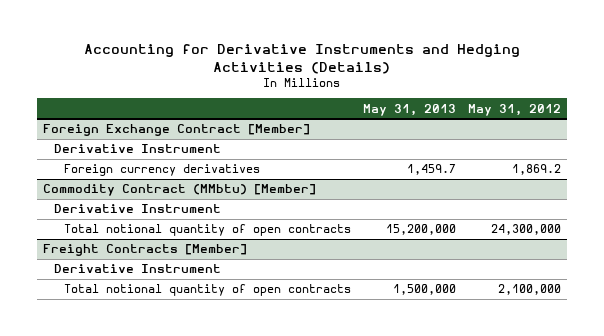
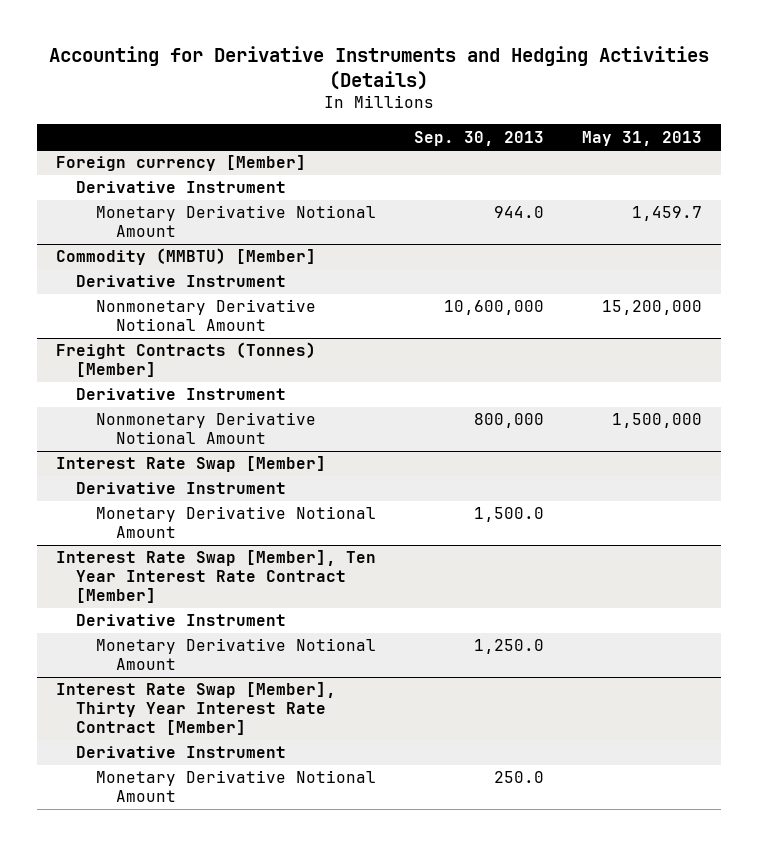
[467,103,561,116] May 31, 2012 -> none
none -> [414,130,545,146] Sep. 30, 2013
[42,124,310,137] Foreign Exchange Contract [Member] -> none
[53,144,221,154] Derivative Instrument -> none
[64,164,261,177] Foreign currency derivatives -> none
none -> [55,155,306,172] Foreign currency [Member]
none -> [75,181,286,194] Derivative Instrument
none -> [96,205,377,238] Monetary Derivative Notional Amount
[42,184,316,197] Commodity Contract (MMbtu) [Member] -> [55,248,316,266] Commodity (MMBTU) [Member]
[64,224,352,237] Total notional quantity of open contracts -> [96,299,317,332] Nonmonetary Derivative Notional Amount
[42,244,247,257] Freight Contracts [Member] -> [55,342,316,378] Freight Contracts (Tonnes) [Member]
[64,284,352,297] Total notional quantity of open contracts -> [96,412,317,445] Nonmonetary Derivative Notional Amount
none -> [55,456,326,473] Interest Rate Swap [Member]
none -> [75,482,286,495] Derivative Instrument
none -> [96,506,377,539] Monetary Derivative Notional Amount
none -> [55,550,376,603] Interest Rate Swap [Member], Ten Year Interest Rate Contract [Member]
none -> [75,614,286,627] Derivative Instrument
none -> [96,638,377,671] Monetary Derivative Notional Amount
none -> [55,682,336,735] Interest Rate Swap [Member], Thirty Year Interest Rate Contract [Member]
none -> [75,746,286,759] Derivative Instrument
none -> [96,770,377,803] Monetary Derivative Notional Amount

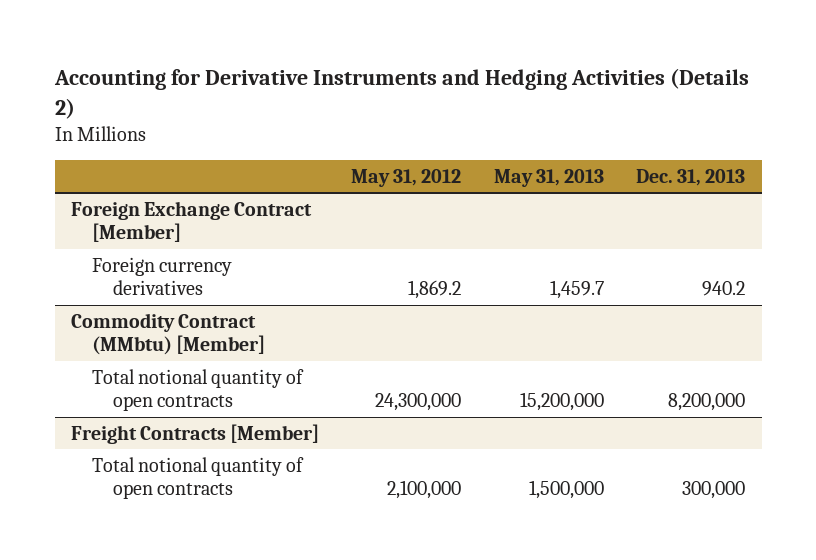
[48,45,709,90] Accounting for Derivative Instruments and Hedging Activities (Details) -> [53,67,749,119] Accounting for Derivative Instruments and Hedging Activities (Details 2)
[414,130,545,146] Sep. 30, 2013 -> none
none -> [351,168,462,187] May 31, 2012
none -> [636,168,746,186] Dec. 31, 2013
[55,155,306,172] Foreign currency [Member] -> none
[75,181,286,194] Derivative Instrument -> none
[96,205,377,238] Monetary Derivative Notional Amount -> none
[75,275,286,288] Derivative Instrument -> none
[75,388,286,401] Derivative Instrument -> none
[55,456,326,473] Interest Rate Swap [Member] -> none
[75,482,286,495] Derivative Instrument -> none
[96,506,377,539] Monetary Derivative Notional Amount -> none
[55,550,376,603] Interest Rate Swap [Member], Ten Year Interest Rate Contract [Member] -> none
[75,614,286,627] Derivative Instrument -> none
[96,638,377,671] Monetary Derivative Notional Amount -> none
[55,682,336,735] Interest Rate Swap [Member], Thirty Year Interest Rate Contract [Member] -> none
[75,746,286,759] Derivative Instrument -> none
[96,770,377,803] Monetary Derivative Notional Amount -> none
none -> [71,200,313,243] Foreign Exchange Contract [Member]
none -> [91,256,232,296] Foreign currency derivatives
[55,248,316,266] Commodity (MMBTU) [Member] -> [71,312,265,356] Commodity Contract (MMbtu) [Member]
[96,299,317,332] Nonmonetary Derivative Notional Amount -> [91,368,304,412] Total notional quantity of open contracts
[55,342,316,378] Freight Contracts (Tonnes) [Member] -> [71,423,320,444] Freight Contracts [Member]
[96,412,317,445] Nonmonetary Derivative Notional Amount -> [91,456,304,500] Total notional quantity of open contracts

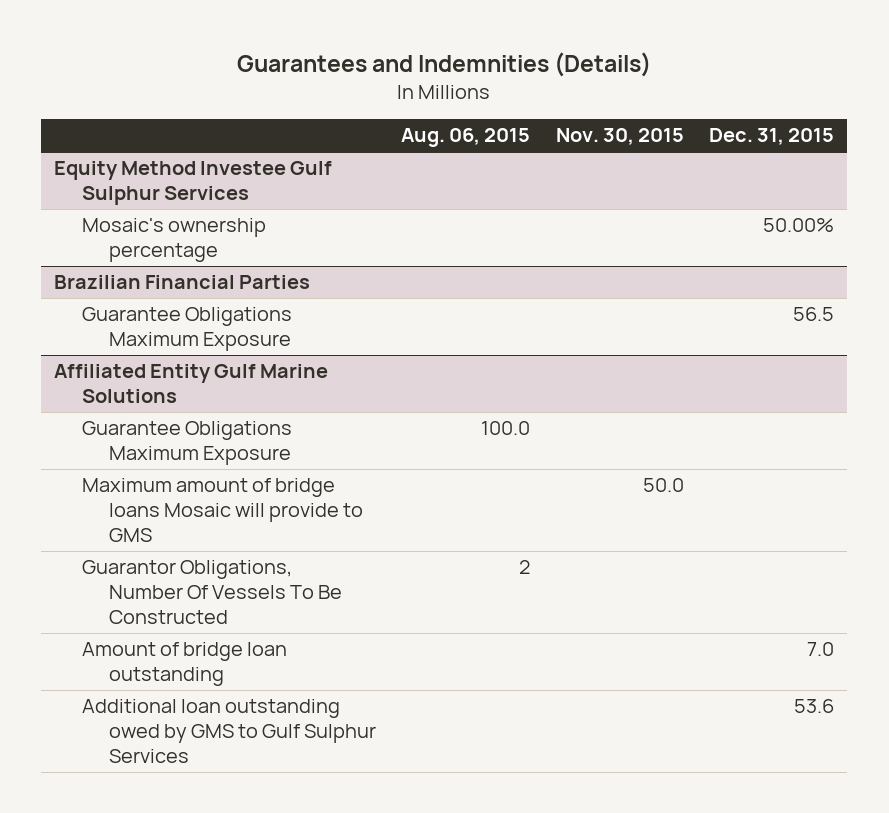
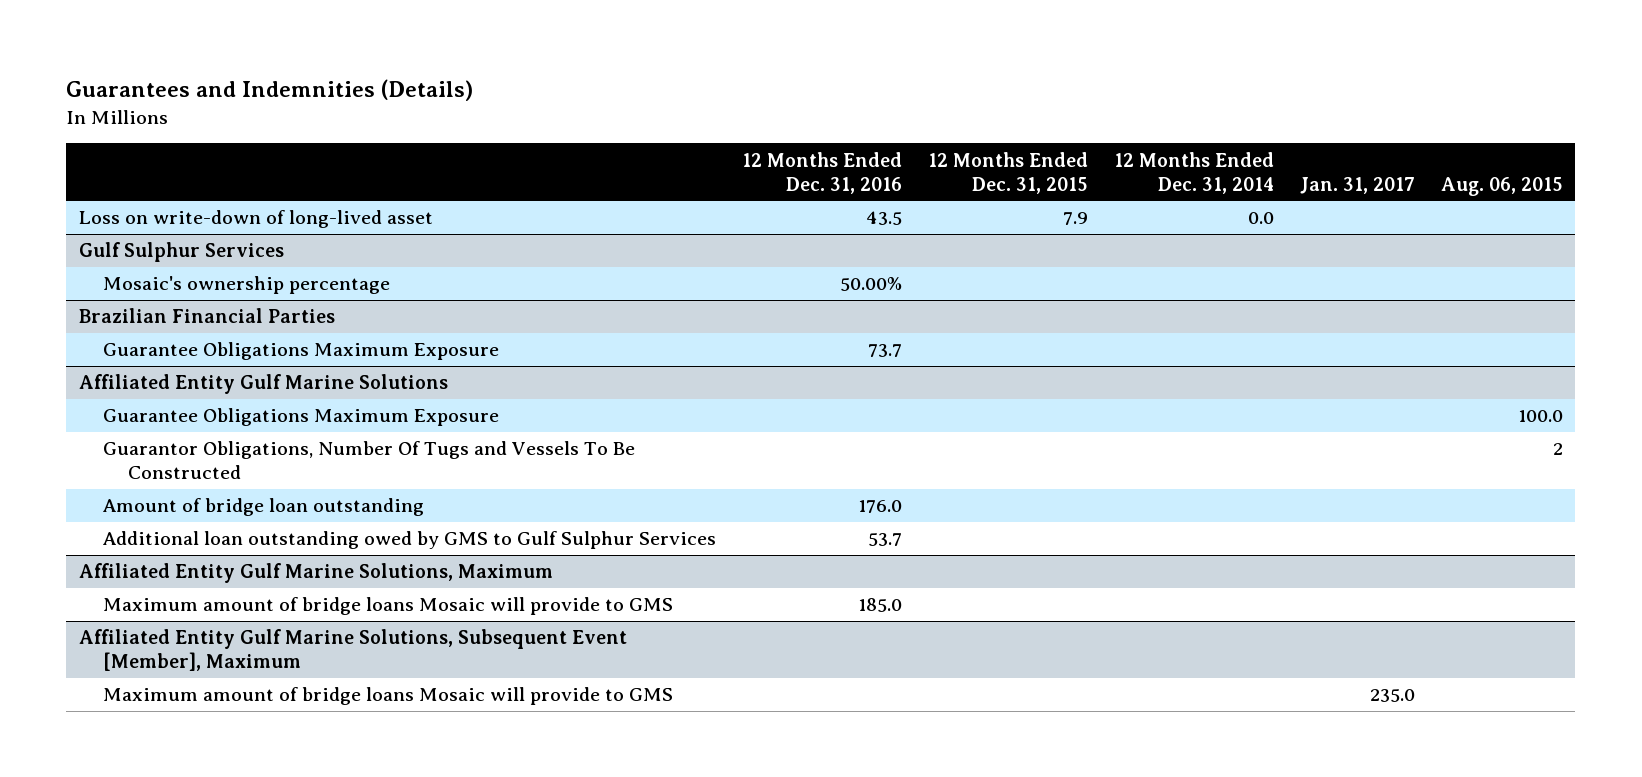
[555,128,684,146] Nov. 30, 2015 -> none
[709,128,835,146] Dec. 31, 2015 -> none
none -> [742,151,903,194] 12 Months Ended Dec. 31, 2016
none -> [928,151,1089,194] 12 Months Ended Dec. 31, 2015
none -> [1113,151,1274,194] 12 Months Ended Dec. 31, 2014
none -> [1299,176,1415,194] Jan. 31, 2017
none -> [79,210,434,229] Loss on write-down of long-lived asset
[54,161,333,206] Equity Method Investee Gulf Sulphur Services -> [79,242,285,263] Gulf Sulphur Services
[81,478,363,543] Maximum amount of bridge loans Mosaic will provide to GMS -> none
[81,560,342,625] Guarantor Obligations, Number Of Vessels To Be Constructed -> [103,441,636,480] Guarantor Obligations, Number Of Tugs and Vessels To Be Constructed
none -> [79,563,554,584] Affiliated Entity Gulf Marine Solutions, Maximum
none -> [103,597,674,616] Maximum amount of bridge loans Mosaic will provide to GMS
none -> [79,629,628,672] Affiliated Entity Gulf Marine Solutions, Subsequent Event [Member], Maximum
none -> [103,687,674,706] Maximum amount of bridge loans Mosaic will provide to GMS

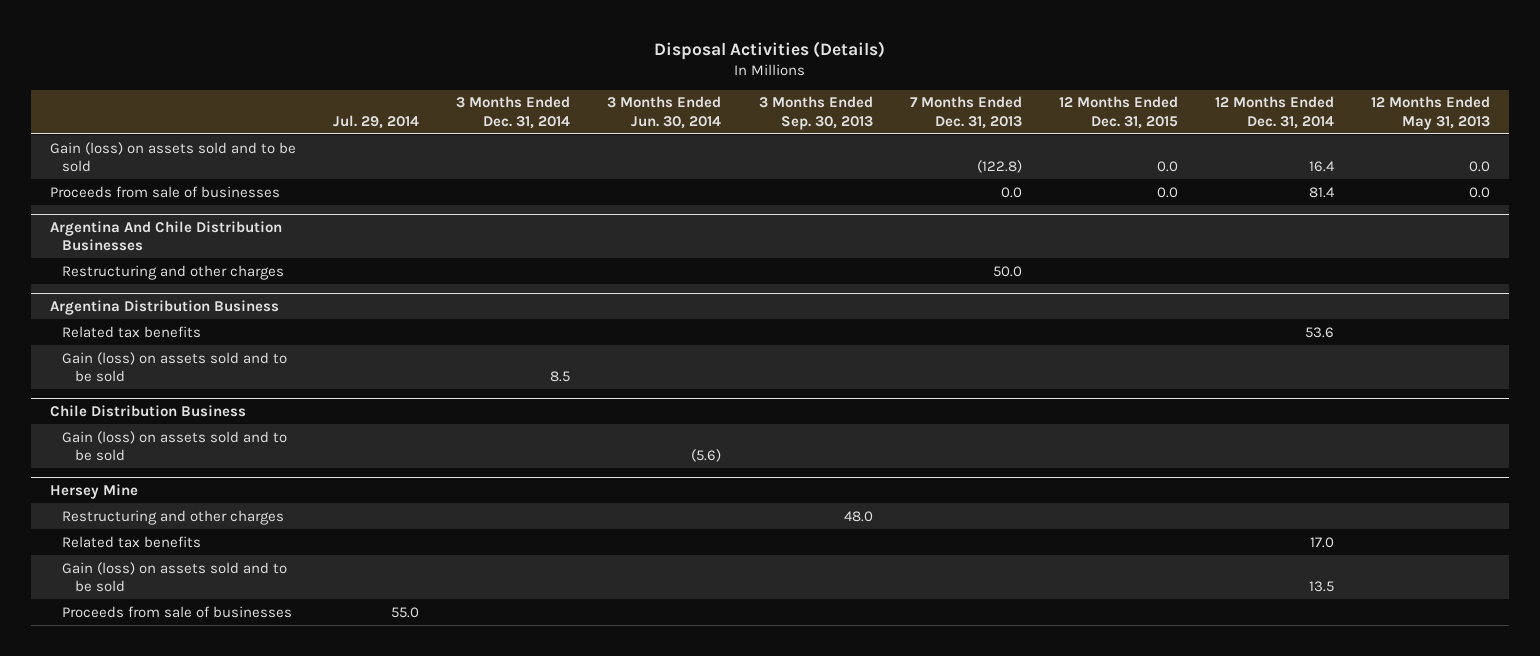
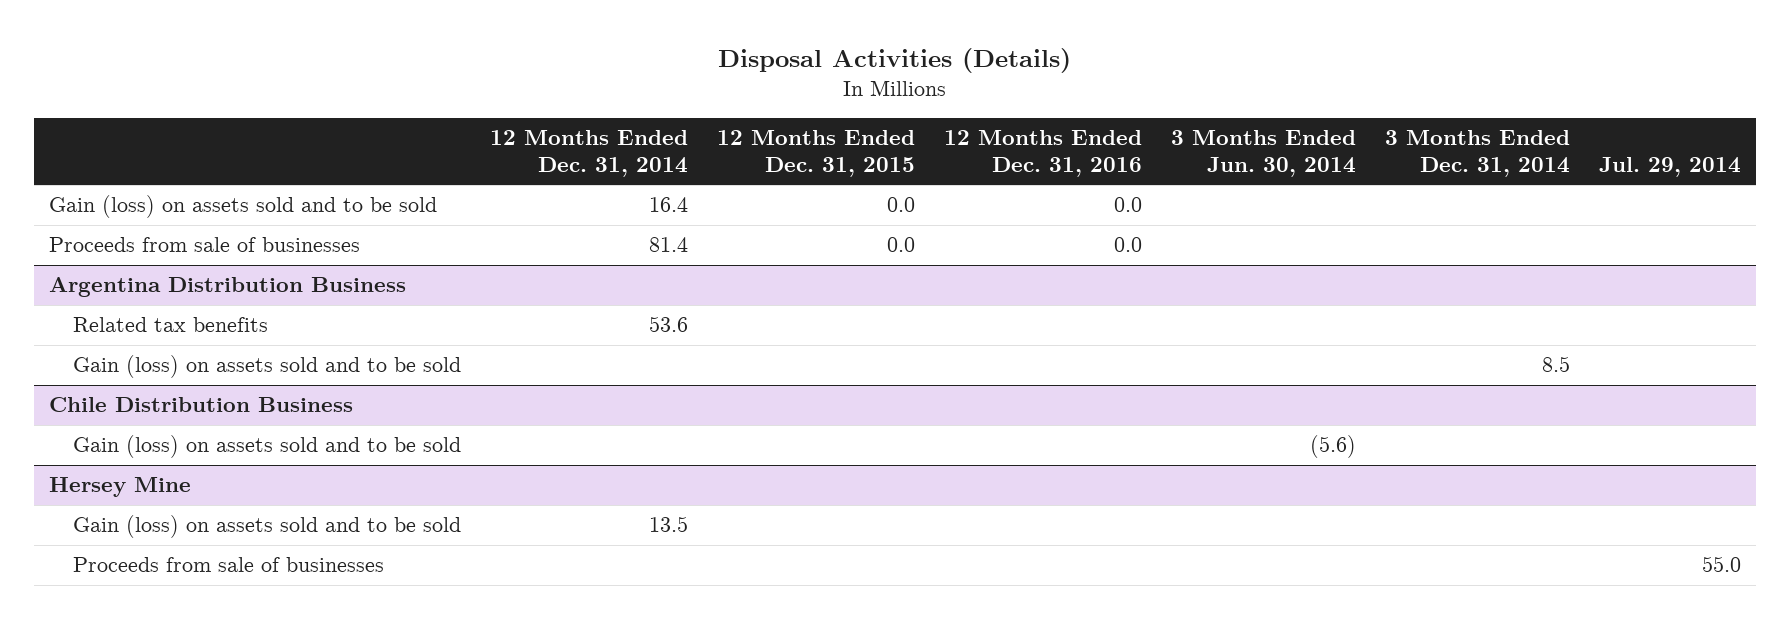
[758,96,873,130] 3 Months Ended Sep. 30, 2013 -> none
[909,96,1022,129] 7 Months Ended Dec. 31, 2013 -> none
[1371,96,1491,130] 12 Months Ended May 31, 2013 -> none
none -> [944,129,1143,177] 12 Months Ended Dec. 31, 2016
[49,220,282,251] Argentina And Chile Distribution Businesses -> none
[62,264,285,280] Restructuring and other charges -> none
[62,509,285,525] Restructuring and other charges -> none
[62,535,202,548] Related tax benefits -> none

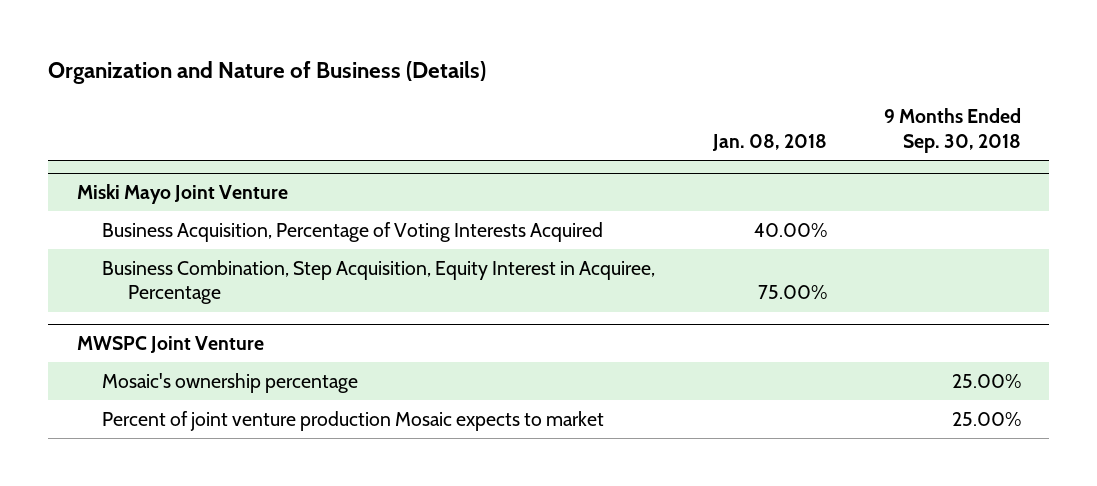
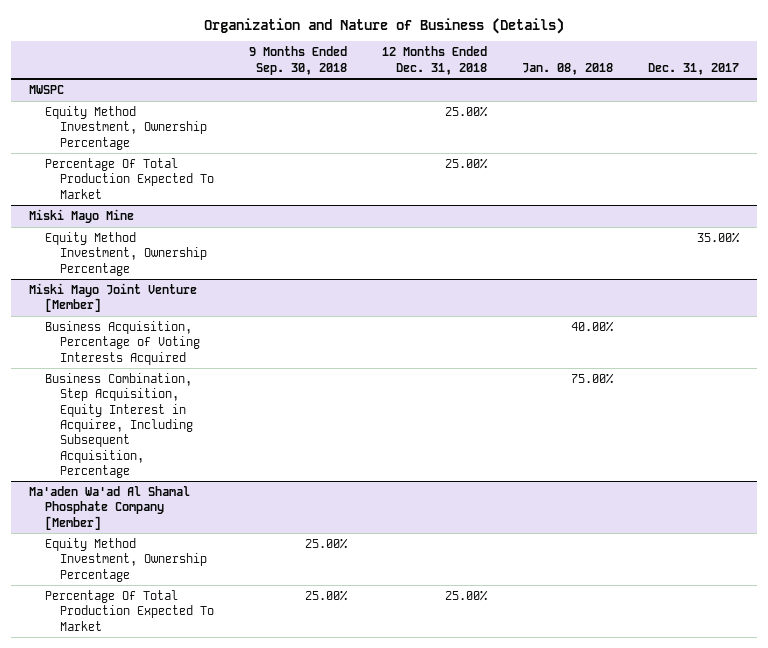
none -> [382,46,488,75] 12 Months Ended Dec. 31, 2018
none -> [648,62,740,75] Dec. 31, 2017
none -> [28,84,64,94] MWSPC
none -> [44,105,208,150] Equity Method Investment, Ownership Percentage
none -> [44,157,215,199] Percentage Of Total Production Expected To Market
none -> [28,208,134,223] Miski Mayo Mine
none -> [44,231,208,276] Equity Method Investment, Ownership Percentage
[76,184,288,205] Miski Mayo Joint Venture -> [28,282,197,313] Miski Mayo Joint Venture [Member]
[102,259,656,305] Business Combination, Step Acquisition, Equity Interest in Acquiree, Percentage -> [44,372,194,478] Business Combination, Step Acquisition, Equity Interest in Acquiree, Including Subsequent Acquisition, Percentage
[76,336,264,354] MWSPC Joint Venture -> [28,485,190,530] Ma'aden Wa'ad Al Shamal Phosphate Company [Member]
[102,372,359,393] Mosaic's ownership percentage -> [44,537,208,582] Equity Method Investment, Ownership Percentage
[102,410,605,431] Percent of joint venture production Mosaic expects to market -> [44,589,215,631] Percentage Of Total Production Expected To Market

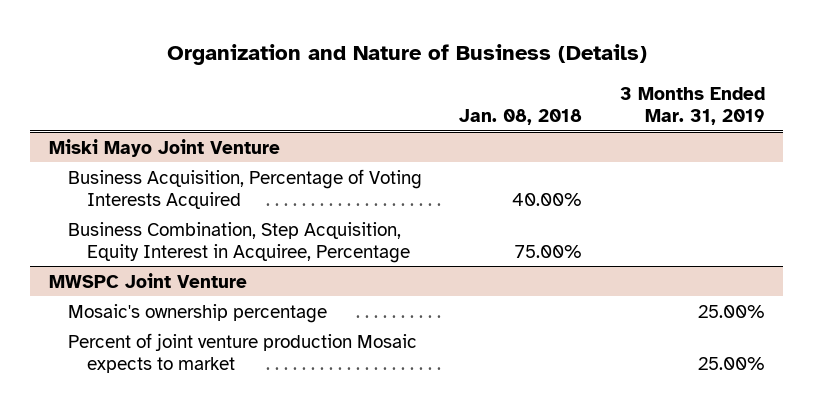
[249,46,348,75] 9 Months Ended Sep. 30, 2018 -> none
[382,46,488,75] 12 Months Ended Dec. 31, 2018 -> none
[648,62,740,75] Dec. 31, 2017 -> none
none -> [619,87,765,126] 3 Months Ended Mar. 31, 2019
[28,84,64,94] MWSPC -> none
[44,105,208,150] Equity Method Investment, Ownership Percentage -> none
[44,157,215,199] Percentage Of Total Production Expected To Market -> none
[28,208,134,223] Miski Mayo Mine -> none
[44,231,208,276] Equity Method Investment, Ownership Percentage -> none
[28,282,197,313] Miski Mayo Joint Venture [Member] -> [48,138,280,157] Miski Mayo Joint Venture
[44,372,194,478] Business Combination, Step Acquisition, Equity Interest in Acquiree, Including Subsequent Acquisition, Percentage -> [67,221,410,263] Business Combination, Step Acquisition, Equity Interest in Acquiree, Percentage
[28,485,190,530] Ma'aden Wa'ad Al Shamal Phosphate Company [Member] -> [48,272,247,288] MWSPC Joint Venture
[44,537,208,582] Equity Method Investment, Ownership Percentage -> [67,303,327,323] Mosaic's ownership percentage
[44,589,215,631] Percentage Of Total Production Expected To Market -> [67,332,417,373] Percent of joint venture production Mosaic expects to market

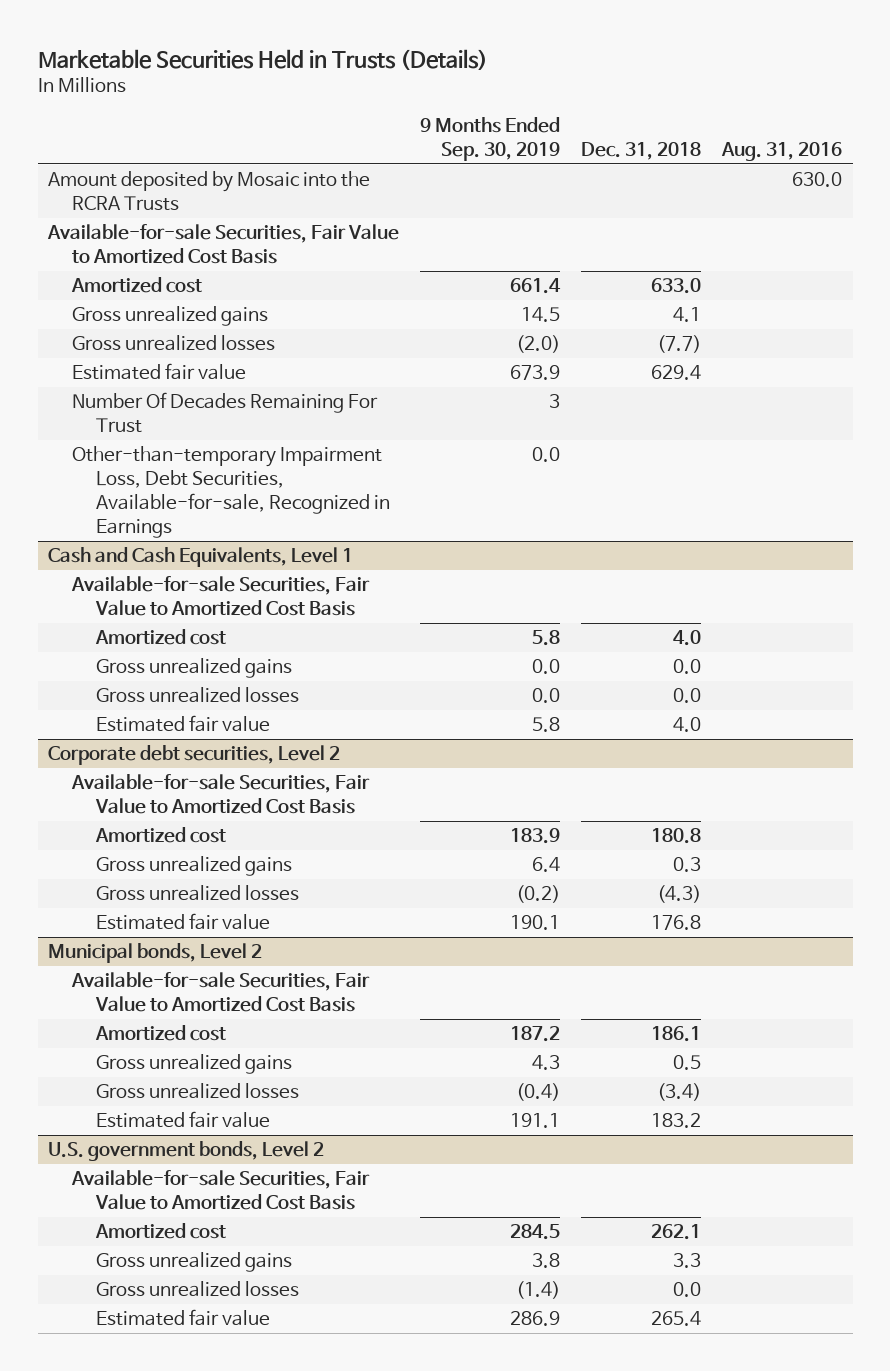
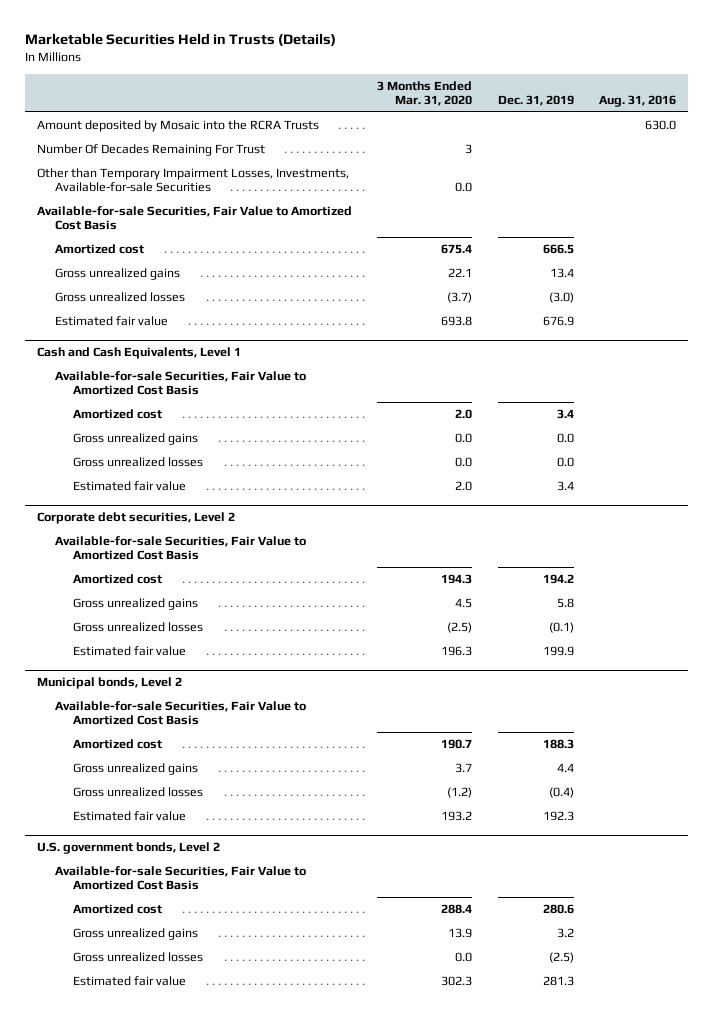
[420,116,561,161] 9 Months Ended Sep. 30, 2019 -> none
[581,141,702,160] Dec. 31, 2018 -> none
none -> [377,80,473,107] 3 Months Ended Mar. 31, 2020
none -> [497,95,574,107] Dec. 31, 2019
[72,392,379,434] Number Of Decades Remaining For Trust -> [37,143,266,156] Number Of Decades Remaining For Trust
none -> [37,167,350,193] Other than Temporary Impairment Losses, Investments, Available-for-sale Securities
[72,446,390,538] Other-than-temporary Impairment Loss, Debt Securities, Available-for-sale, Recognized in Earnings -> none

